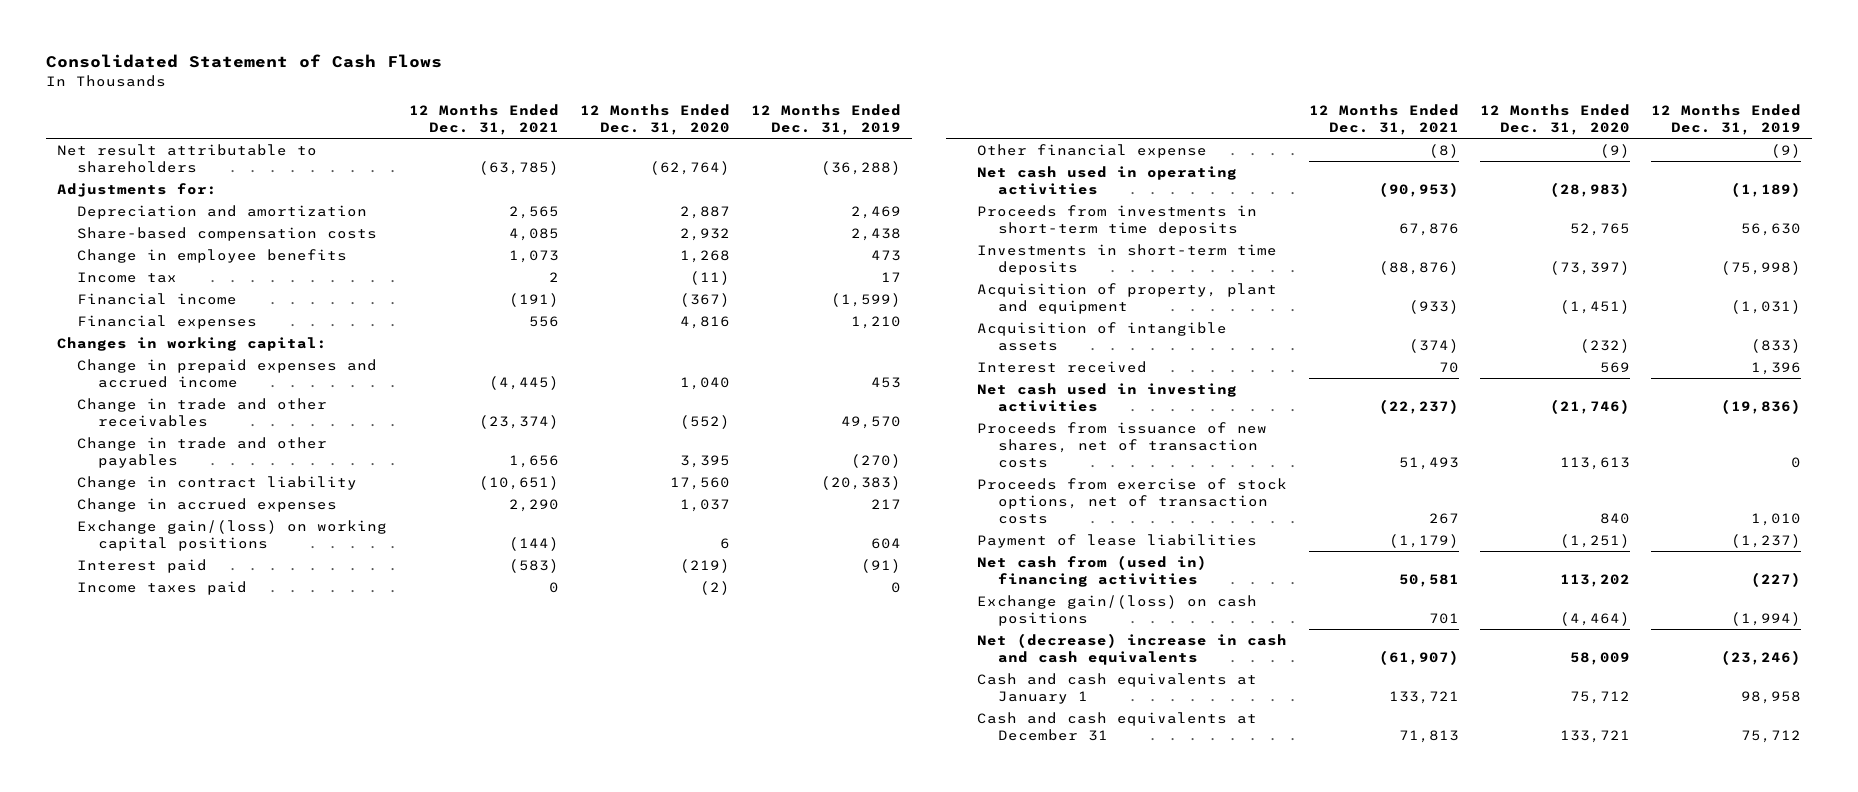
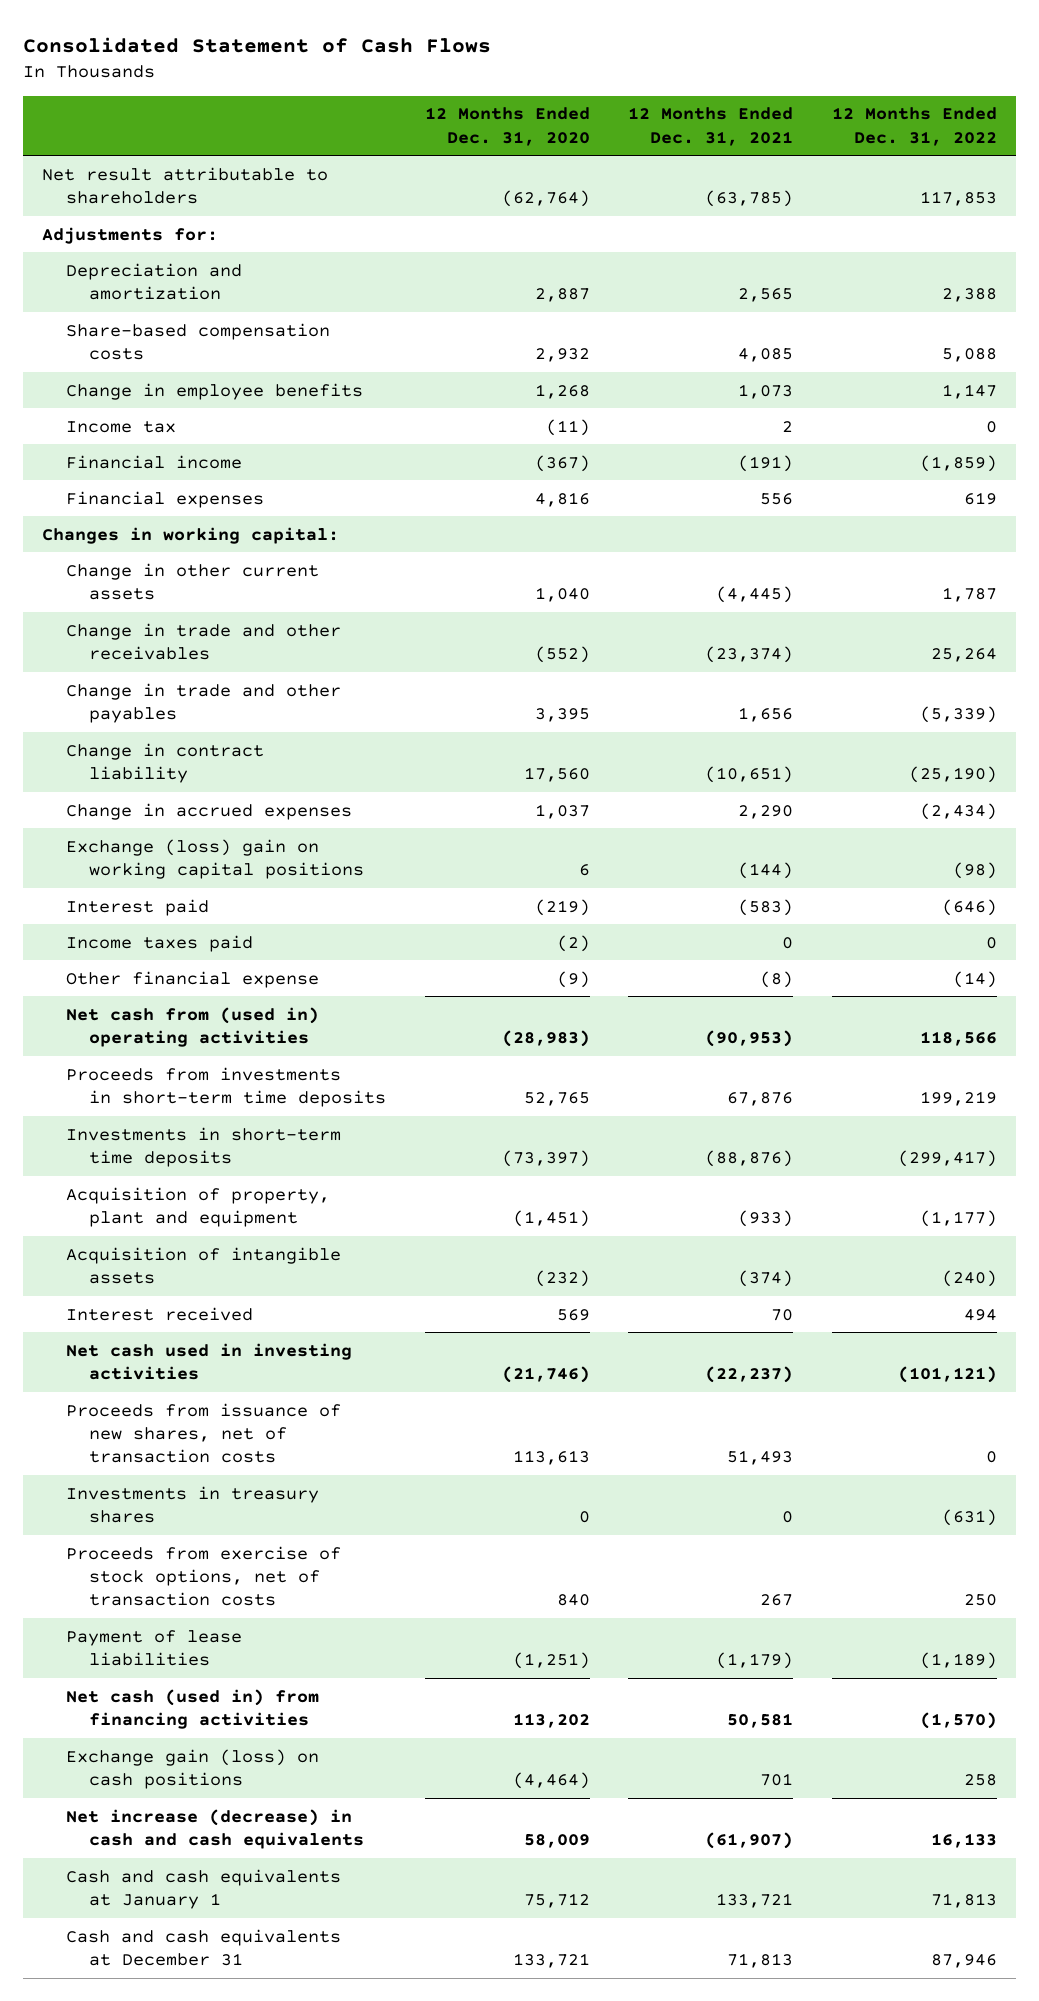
[751,104,902,136] 12 Months Ended Dec. 31, 2019 -> none
none -> [831,107,997,146] 12 Months Ended Dec. 31, 2022
[77,358,378,388] Change in prepaid expenses and accrued income -> [65,562,319,601] Change in other current assets
[77,519,388,551] Exchange gain/(loss) on working capital positions -> [65,838,365,880] Exchange (loss) gain on working capital positions
[977,165,1238,195] Net cash used in operating activities -> [65,1006,319,1048] Net cash from (used in) operating activities
none -> [65,1485,319,1524] Investments in treasury shares
[977,554,1208,587] Net cash from (used in) financing activities -> [65,1688,319,1730] Net cash (used in) from financing activities
[977,594,1258,626] Exchange gain/(loss) on cash positions -> [65,1748,319,1790] Exchange gain (loss) on cash positions
[977,632,1288,665] Net (decrease) increase in cash and cash equivalents -> [65,1808,365,1850] Net increase (decrease) in cash and cash equivalents

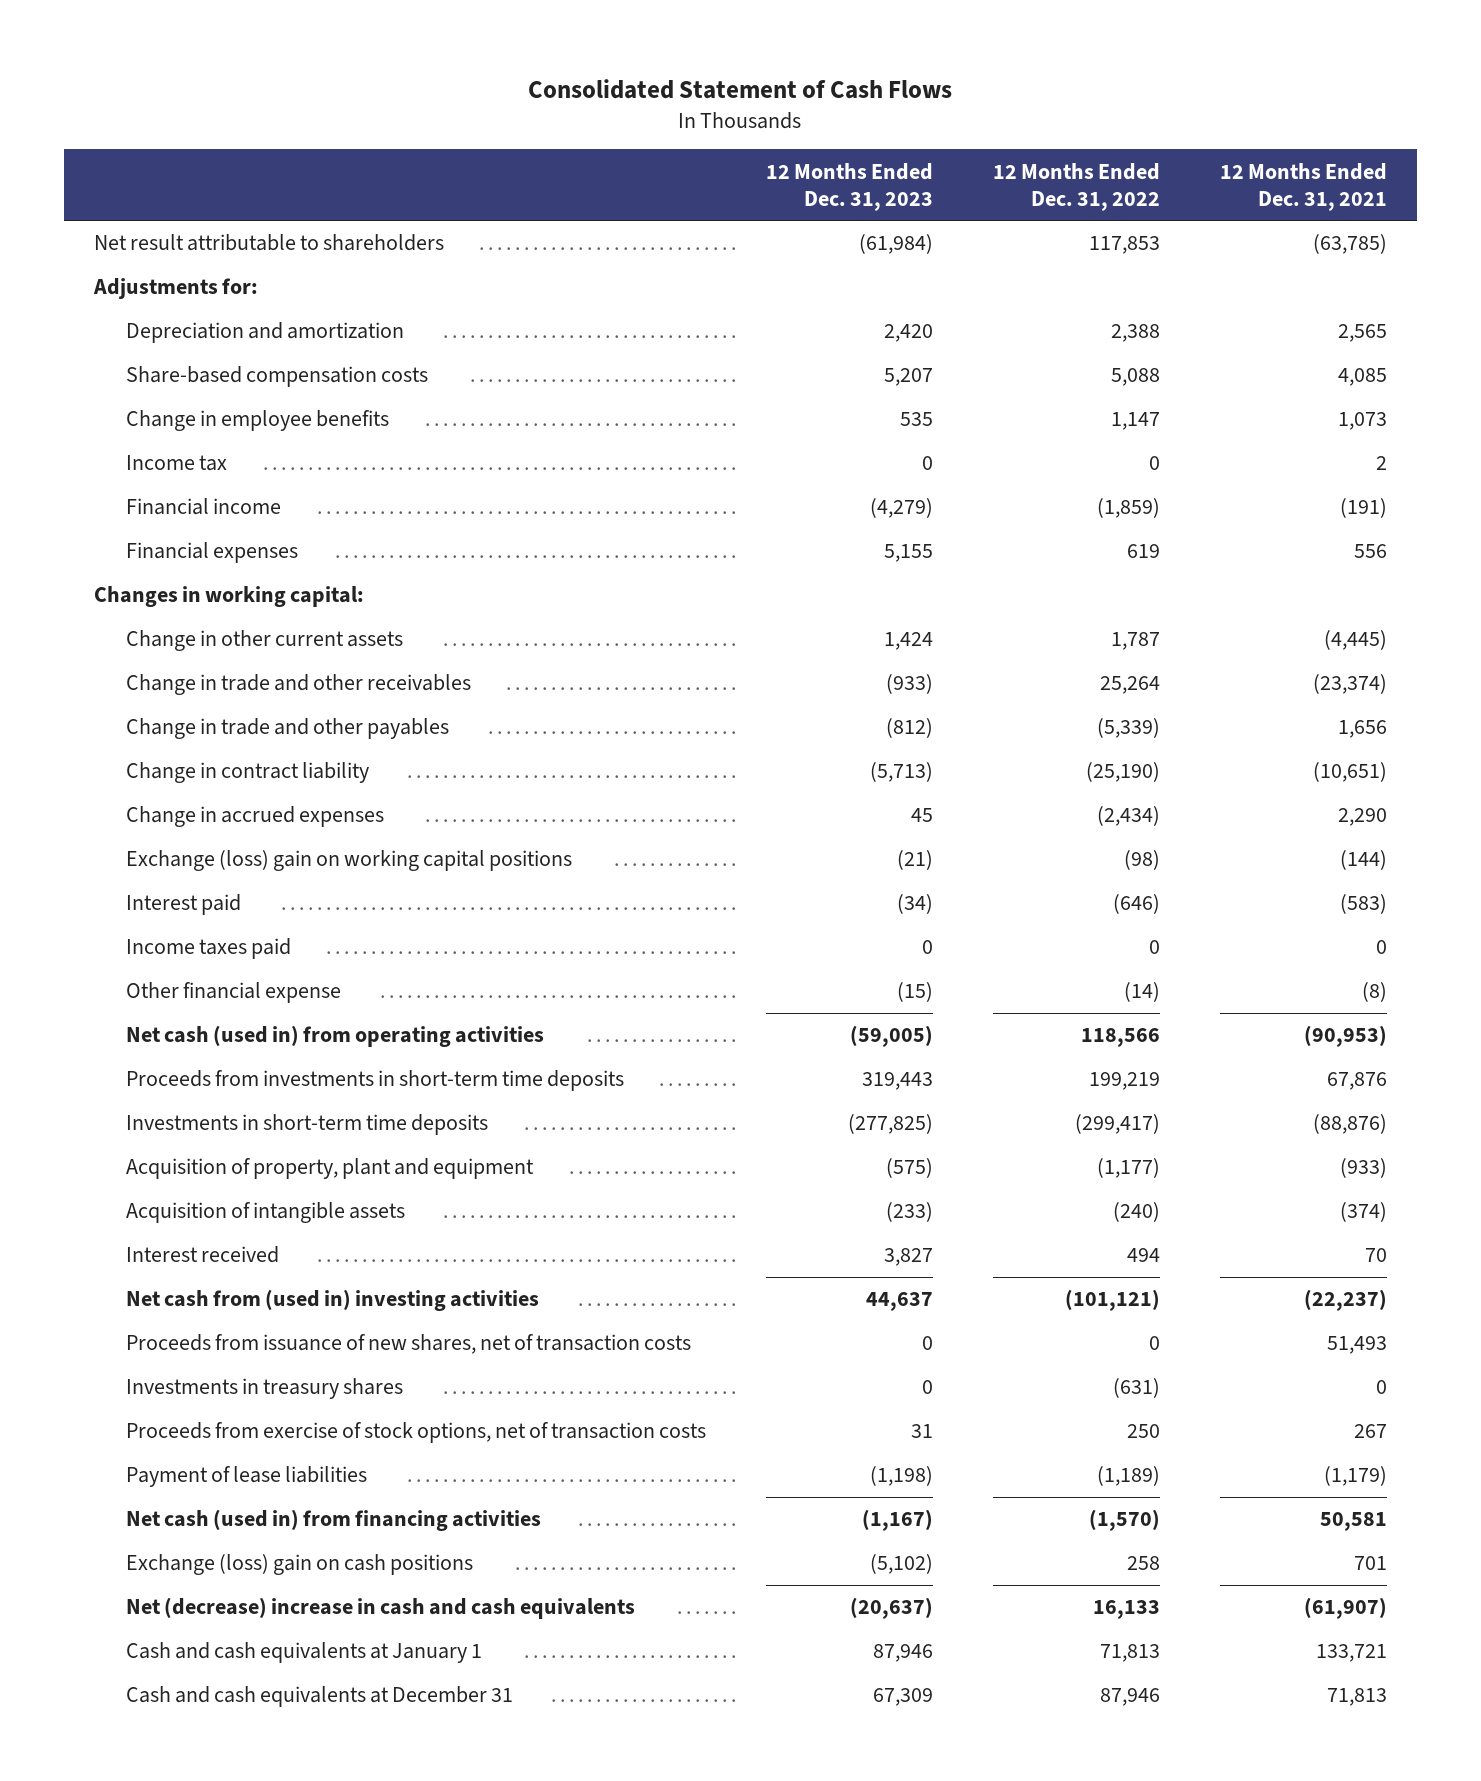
[424,107,590,146] 12 Months Ended Dec. 31, 2020 -> none
none -> [765,162,933,211] 12 Months Ended Dec. 31, 2023
[65,1006,319,1048] Net cash from (used in) operating activities -> [125,1025,544,1048] Net cash (used in) from operating activities
[65,1342,352,1381] Net cash used in investing activities -> [125,1289,539,1312] Net cash from (used in) investing activities
[65,1748,319,1790] Exchange gain (loss) on cash positions -> [125,1554,473,1576] Exchange (loss) gain on cash positions
[65,1808,365,1850] Net increase (decrease) in cash and cash equivalents -> [125,1597,635,1620] Net (decrease) increase in cash and cash equivalents

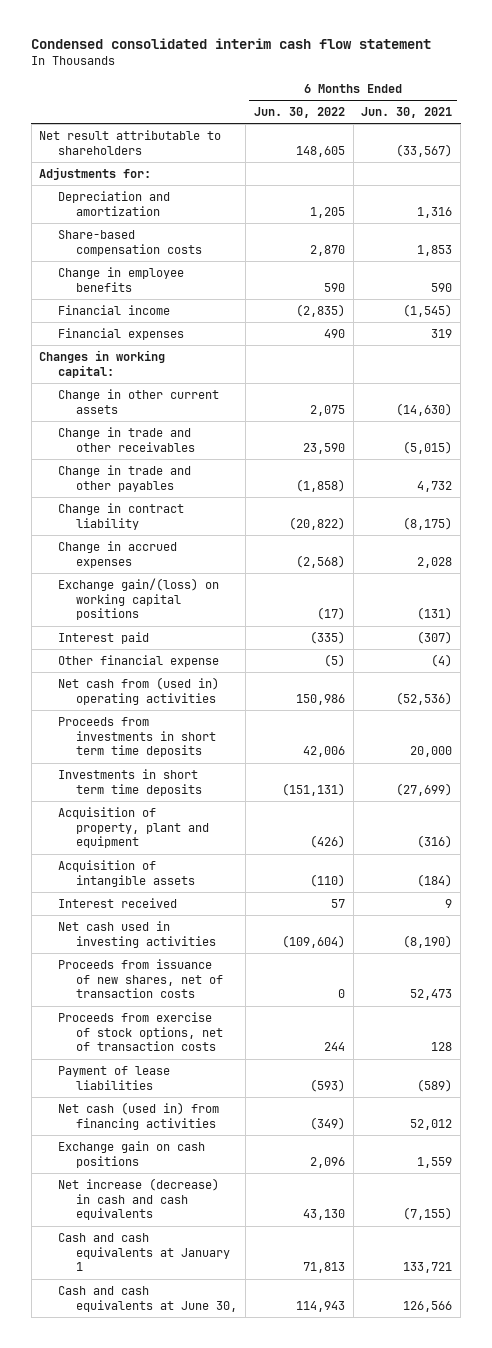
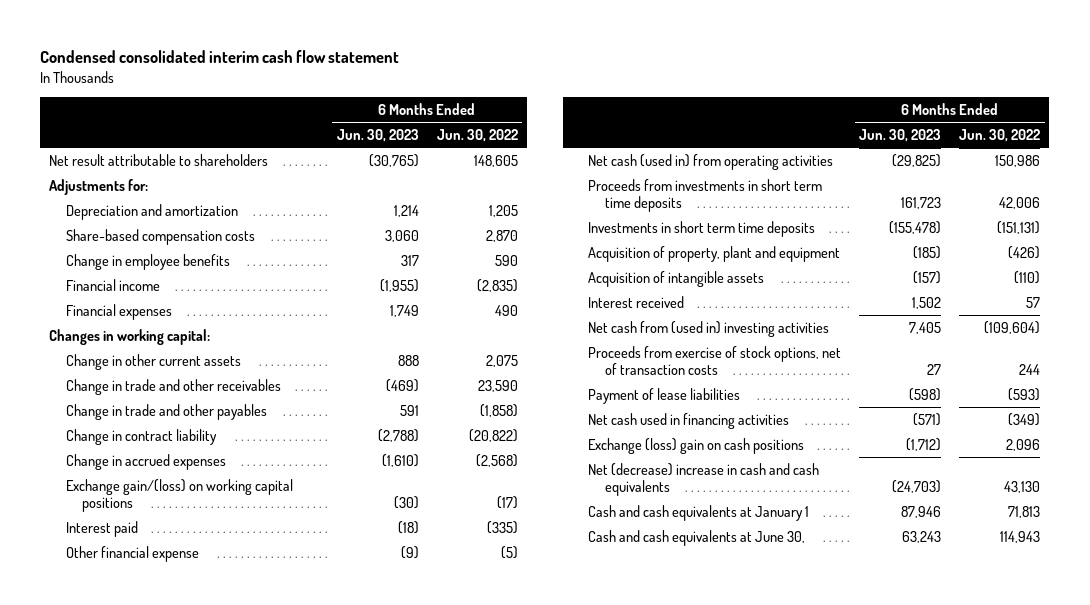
[361,107,453,119] Jun. 30, 2021 -> none
none -> [336,129,419,143] Jun. 30, 2023
[57,676,219,705] Net cash from (used in) operating activities -> [588,153,834,170] Net cash (used in) from operating activities
[57,958,223,999] Proceeds from issuance of new shares, net of transaction costs -> none
[57,920,216,948] Net cash used in investing activities -> [588,320,830,337] Net cash from (used in) investing activities
[57,1101,219,1130] Net cash (used in) from financing activities -> [588,412,790,429] Net cash used in financing activities
[57,1140,205,1168] Exchange gain on cash positions -> [588,437,805,454] Exchange (loss) gain on cash positions
[57,1177,219,1221] Net increase (decrease) in cash and cash equivalents -> [588,462,820,497] Net (decrease) increase in cash and cash equivalents

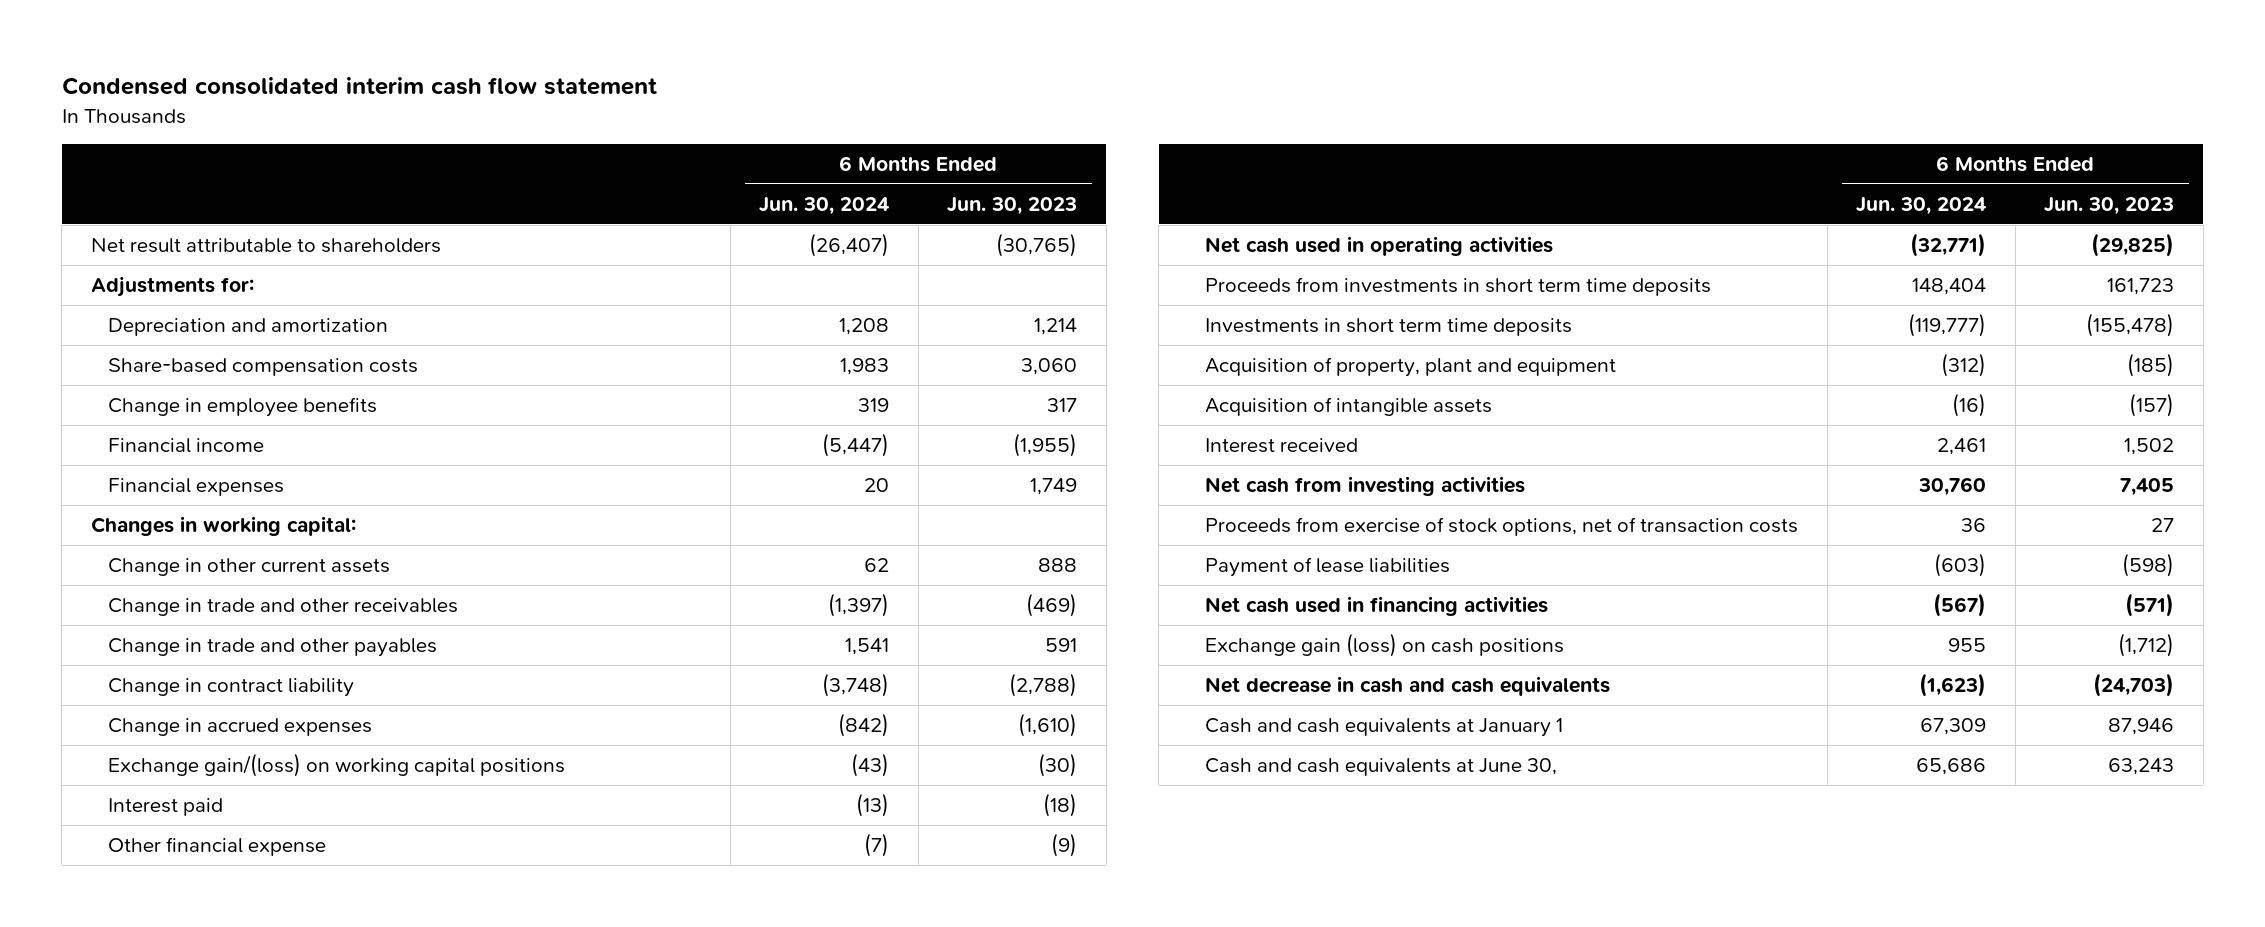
[436,129,518,143] Jun. 30, 2022 -> none
none -> [759,196,890,215] Jun. 30, 2024
[588,153,834,170] Net cash (used in) from operating activities -> [1205,236,1554,257] Net cash used in operating activities
[588,320,830,337] Net cash from (used in) investing activities -> [1205,476,1526,497] Net cash from investing activities
[588,437,805,454] Exchange (loss) gain on cash positions -> [1205,633,1565,658] Exchange gain (loss) on cash positions
[588,462,820,497] Net (decrease) increase in cash and cash equivalents -> [1205,676,1611,697] Net decrease in cash and cash equivalents

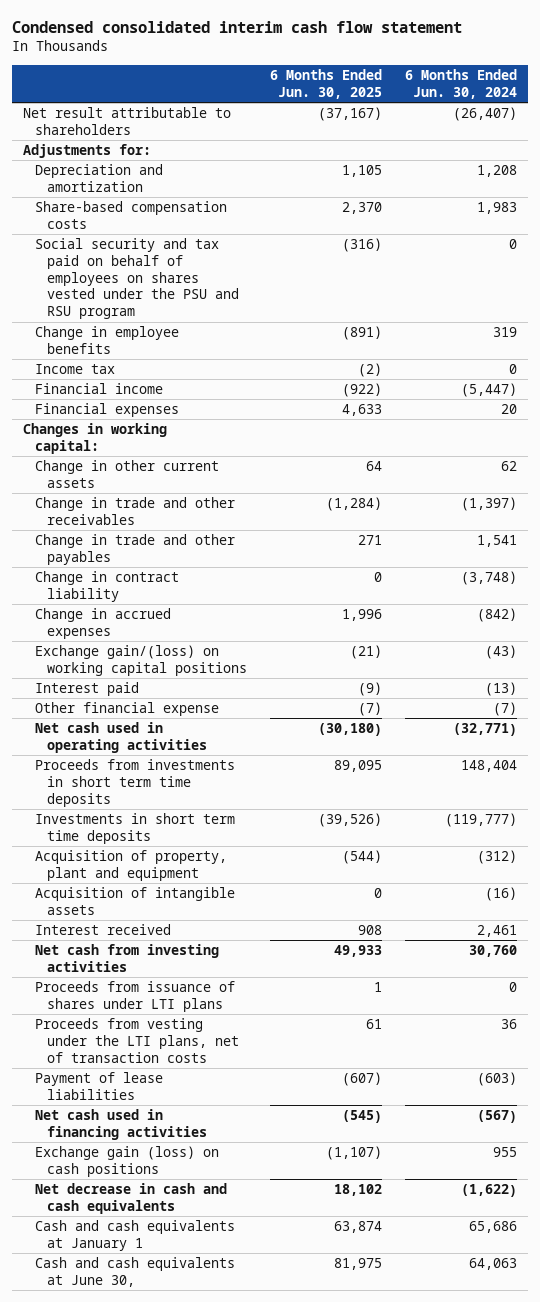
[947,196,1078,215] Jun. 30, 2023 -> none
none -> [269,69,382,100] 6 Months Ended Jun. 30, 2025
none -> [35,238,239,320] Social security and tax paid on behalf of employees on shares vested under the PSU and RSU program
none -> [35,364,116,375] Income tax
[1205,517,1799,537] Proceeds from exercise of stock options, net of transaction costs -> none
none -> [35,981,236,1012] Proceeds from issuance of shares under LTI plans
none -> [35,1018,239,1063] Proceeds from vesting under the LTI plans, net of transaction costs
[1919,673,1987,698] (1,623) -> [460,1184,517,1198] (1,622)
[1920,718,1987,736] 67,309 -> [468,1221,517,1234] 65,686
[1916,758,1987,776] 65,686 -> [468,1258,517,1271] 64,063

